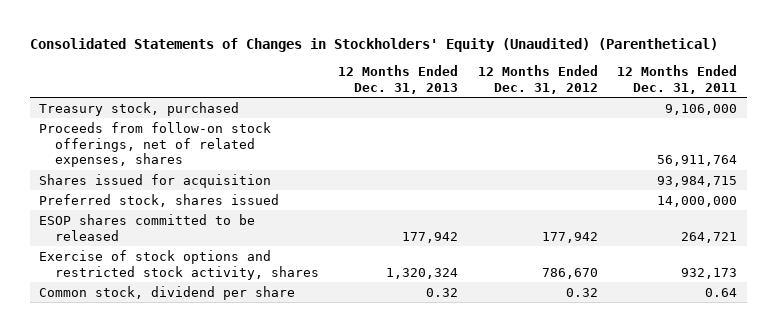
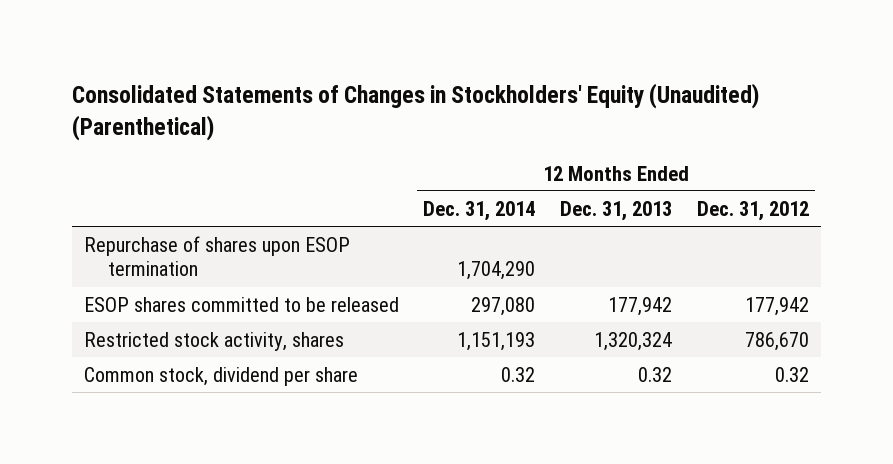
[617,64,738,94] 12 Months Ended Dec. 31, 2011 -> none
none -> [423,200,536,221] Dec. 31, 2014
[39,121,272,168] Proceeds from follow-on stock offerings, net of related expenses, shares -> none
[39,173,272,188] Shares issued for acquisition -> none
[39,193,280,207] Preferred stock, shares issued -> none
[39,101,240,116] Treasury stock, purchased -> [83,235,350,277] Repurchase of shares upon ESOP termination
[39,249,319,280] Exercise of stock options and restricted stock activity, shares -> [83,331,344,351] Restricted stock activity, shares

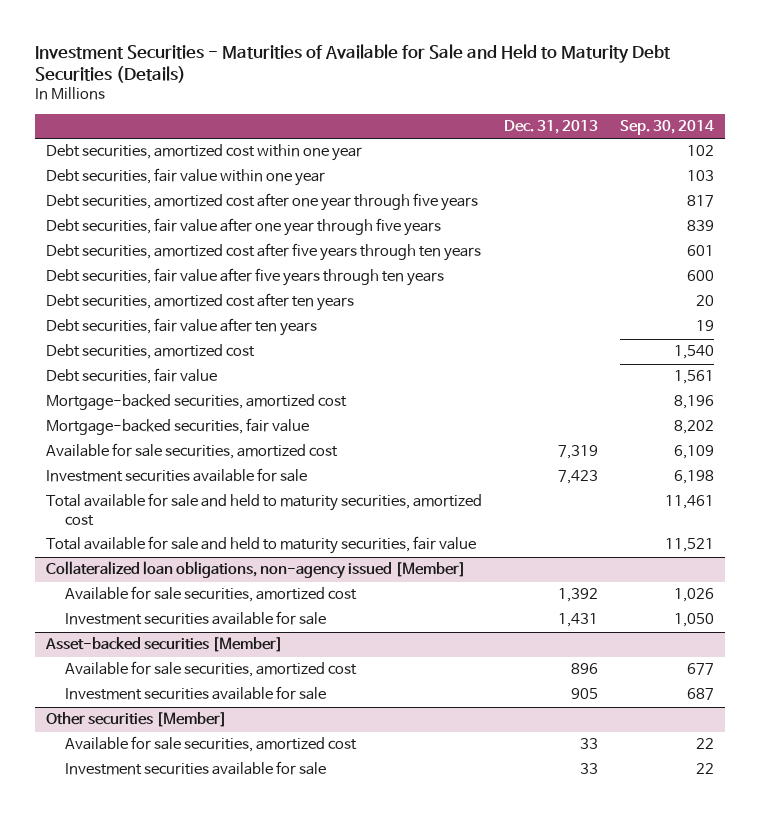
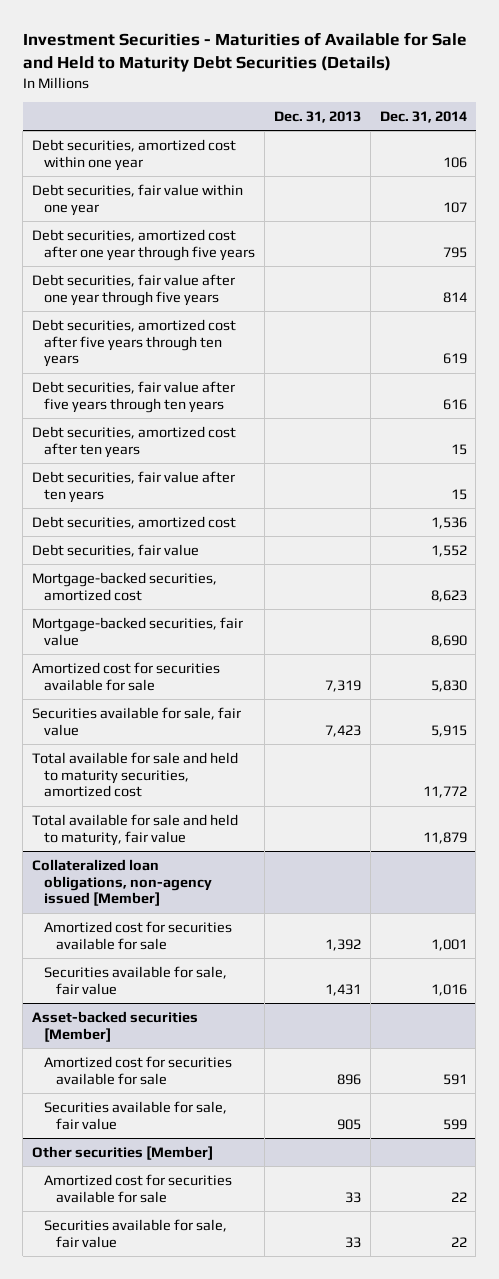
[619,120,714,136] Sep. 30, 2014 -> none
none -> [379,111,467,124] Dec. 31, 2014
[46,443,339,460] Available for sale securities, amortized cost -> [32,661,221,691] Amortized cost for securities available for sale
[46,468,308,483] Investment securities available for sale -> [32,706,242,736] Securities available for sale, fair value
[46,536,477,555] Total available for sale and held to maturity securities, fair value -> [32,813,239,846] Total available for sale and held to maturity, fair value
[64,586,357,603] Available for sale securities, amortized cost -> [44,920,233,950] Amortized cost for securities available for sale
[64,611,326,626] Investment securities available for sale -> [44,965,228,995] Securities available for sale, fair value
[64,661,357,678] Available for sale securities, amortized cost -> [44,1055,233,1085] Amortized cost for securities available for sale
[64,686,326,701] Investment securities available for sale -> [44,1100,228,1130] Securities available for sale, fair value
[64,736,357,753] Available for sale securities, amortized cost -> [44,1173,233,1203] Amortized cost for securities available for sale
[64,761,326,776] Investment securities available for sale -> [44,1218,228,1248] Securities available for sale, fair value

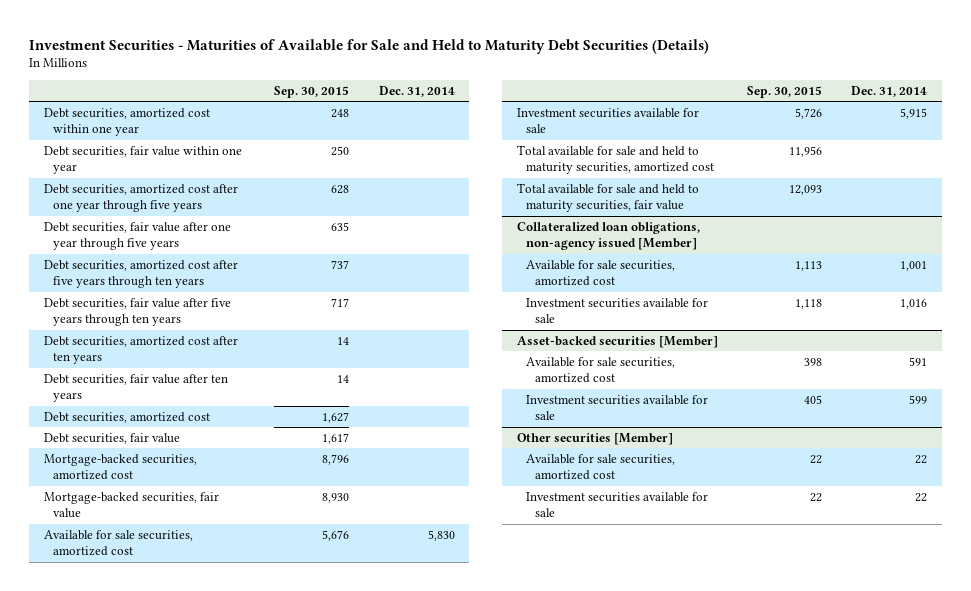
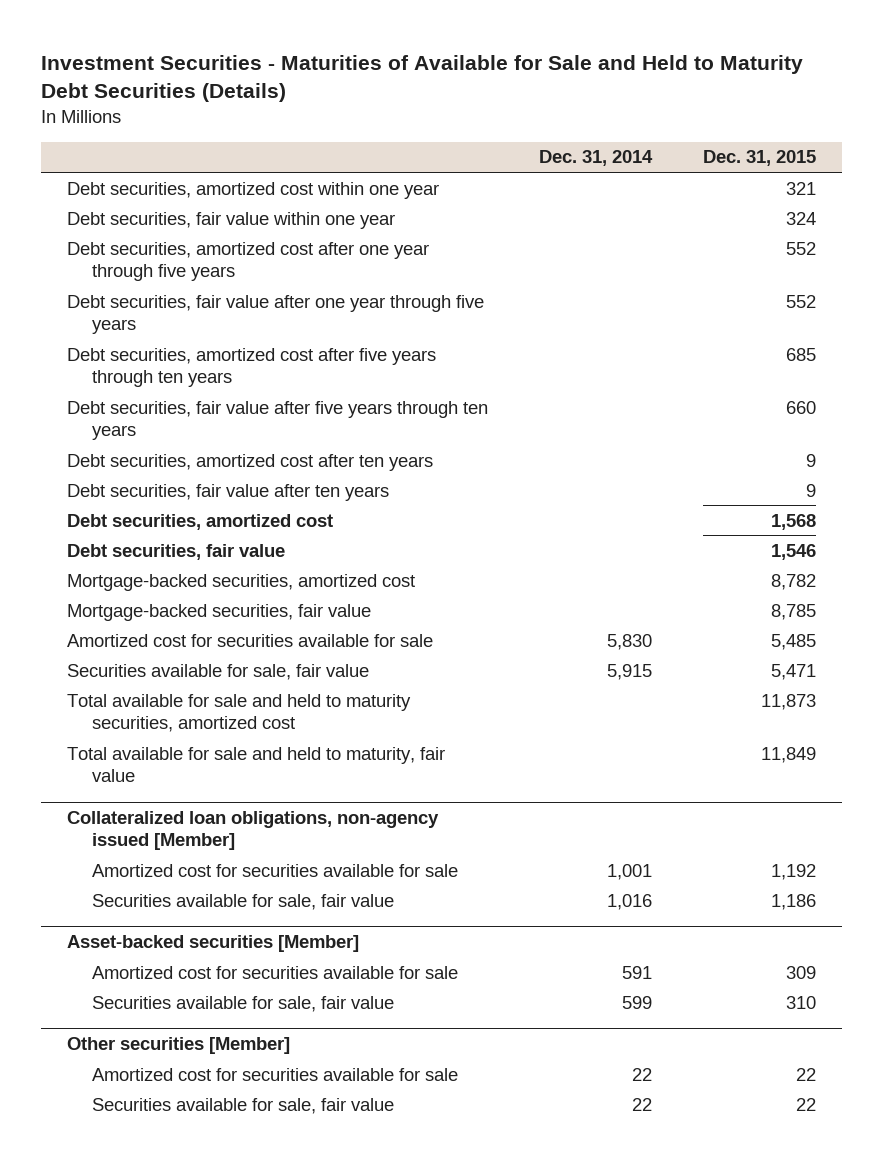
[274,86,350,99] Sep. 30, 2015 -> none
none -> [703,150,817,167] Dec. 31, 2015
[44,529,194,557] Available for sale securities, amortized cost -> [66,633,433,647] Amortized cost for securities available for sale
[516,107,699,134] Investment securities available for sale -> [66,663,369,680] Securities available for sale, fair value
[516,182,699,213] Total available for sale and held to maturity securities, fair value -> [66,746,445,782] Total available for sale and held to maturity, fair value
[525,259,675,287] Available for sale securities, amortized cost -> [91,863,458,877] Amortized cost for securities available for sale
[525,297,708,324] Investment securities available for sale -> [91,893,394,910] Securities available for sale, fair value
[525,356,675,384] Available for sale securities, amortized cost -> [91,965,458,979] Amortized cost for securities available for sale
[525,394,708,421] Investment securities available for sale -> [91,995,394,1012] Securities available for sale, fair value
[525,453,675,481] Available for sale securities, amortized cost -> [91,1067,458,1081] Amortized cost for securities available for sale
[525,491,708,518] Investment securities available for sale -> [91,1097,394,1114] Securities available for sale, fair value

